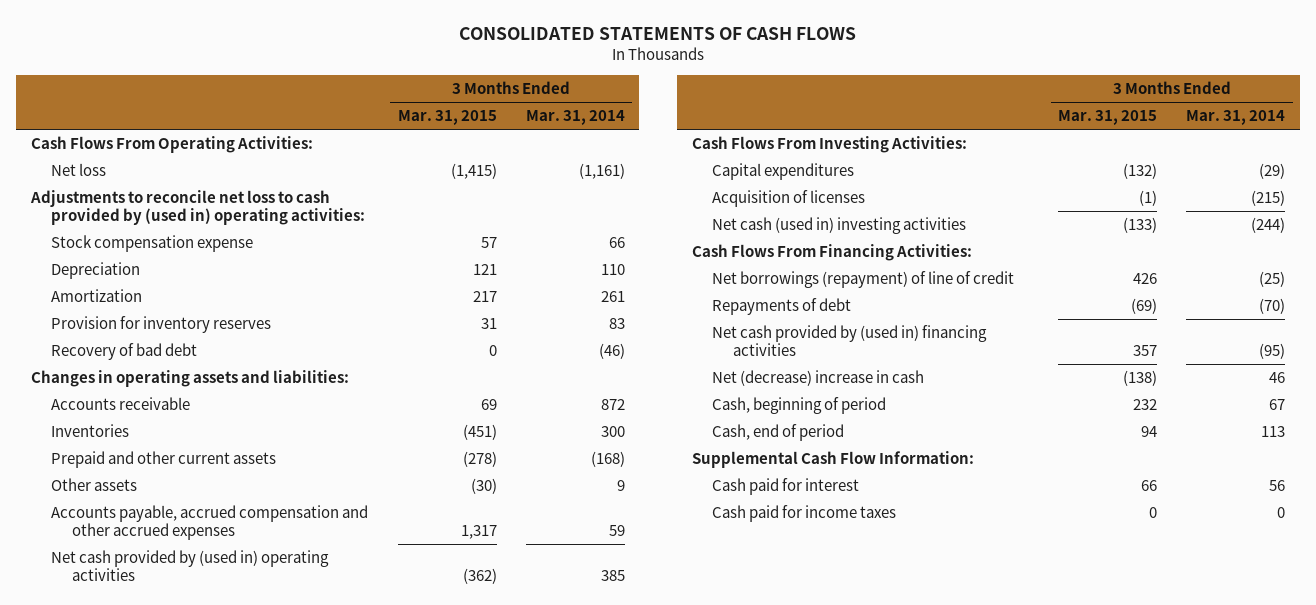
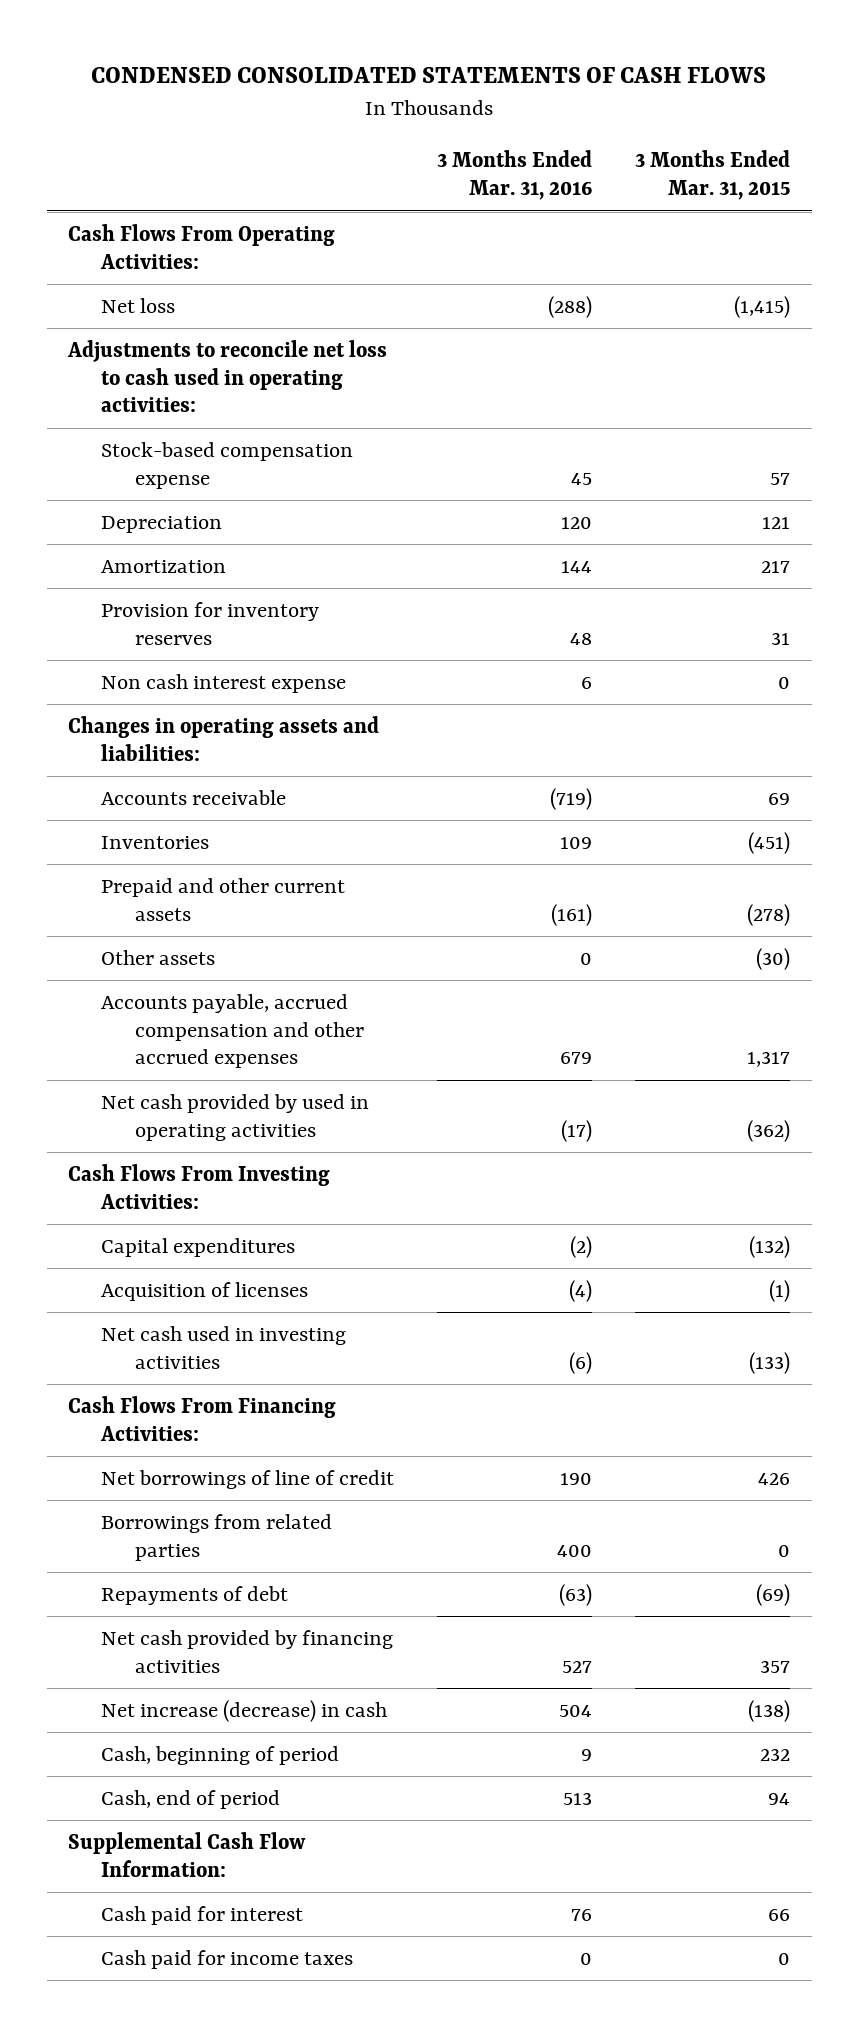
[459,26,857,40] CONSOLIDATED STATEMENTS OF CASH FLOWS -> [91,67,767,84] CONDENSED CONSOLIDATED STATEMENTS OF CASH FLOWS
[525,110,625,126] Mar. 31, 2014 -> none
none -> [437,150,593,201] 3 Months Ended Mar. 31, 2016
[29,190,366,225] Adjustments to reconcile net loss to cash provided by (used in) operating activities: -> [67,339,388,413] Adjustments to reconcile net loss to cash used in operating activities:
[51,235,254,253] Stock compensation expense -> [101,441,354,489] Stock-based compensation expense
[51,343,198,361] Recovery of bad debt -> none
none -> [101,673,347,693] Non cash interest expense
[51,550,330,581] Net cash provided by (used in) operating activities -> [101,1093,370,1141] Net cash provided by used in operating activities
[712,217,967,235] Net cash (used in) investing activities -> [101,1325,347,1369] Net cash used in investing activities
[712,271,1015,289] Net borrowings (repayment) of line of credit -> [101,1469,395,1489] Net borrowings of line of credit
none -> [101,1513,333,1561] Borrowings from related parties
[712,325,988,356] Net cash provided by (used in) financing activities -> [101,1629,394,1673] Net cash provided by financing activities
[712,370,925,387] Net (decrease) increase in cash -> [101,1699,388,1722] Net increase (decrease) in cash

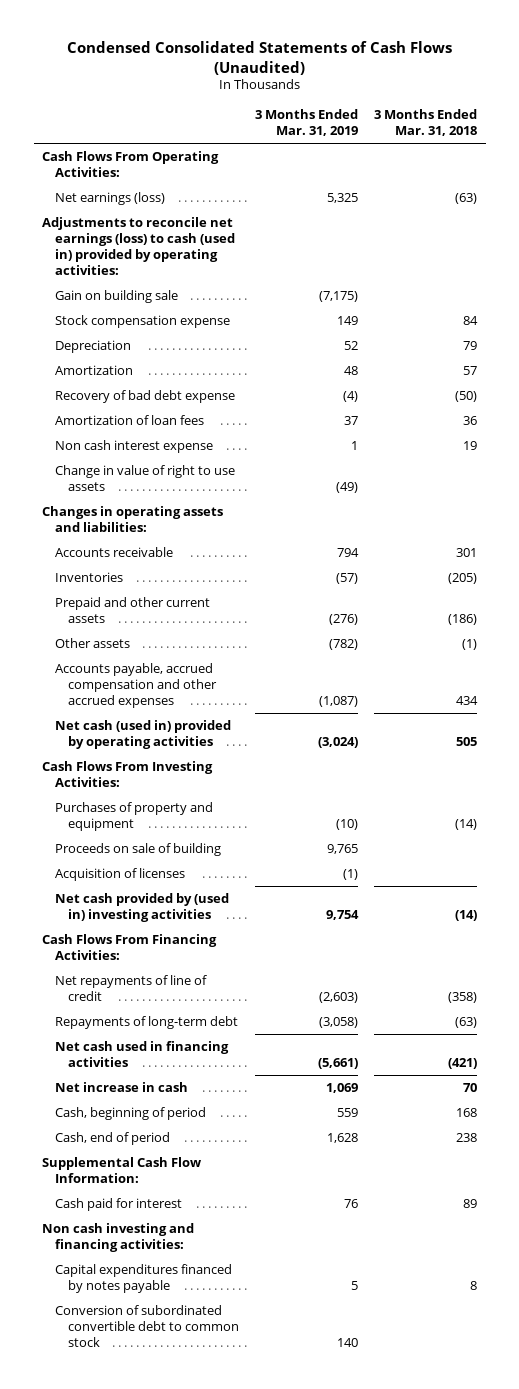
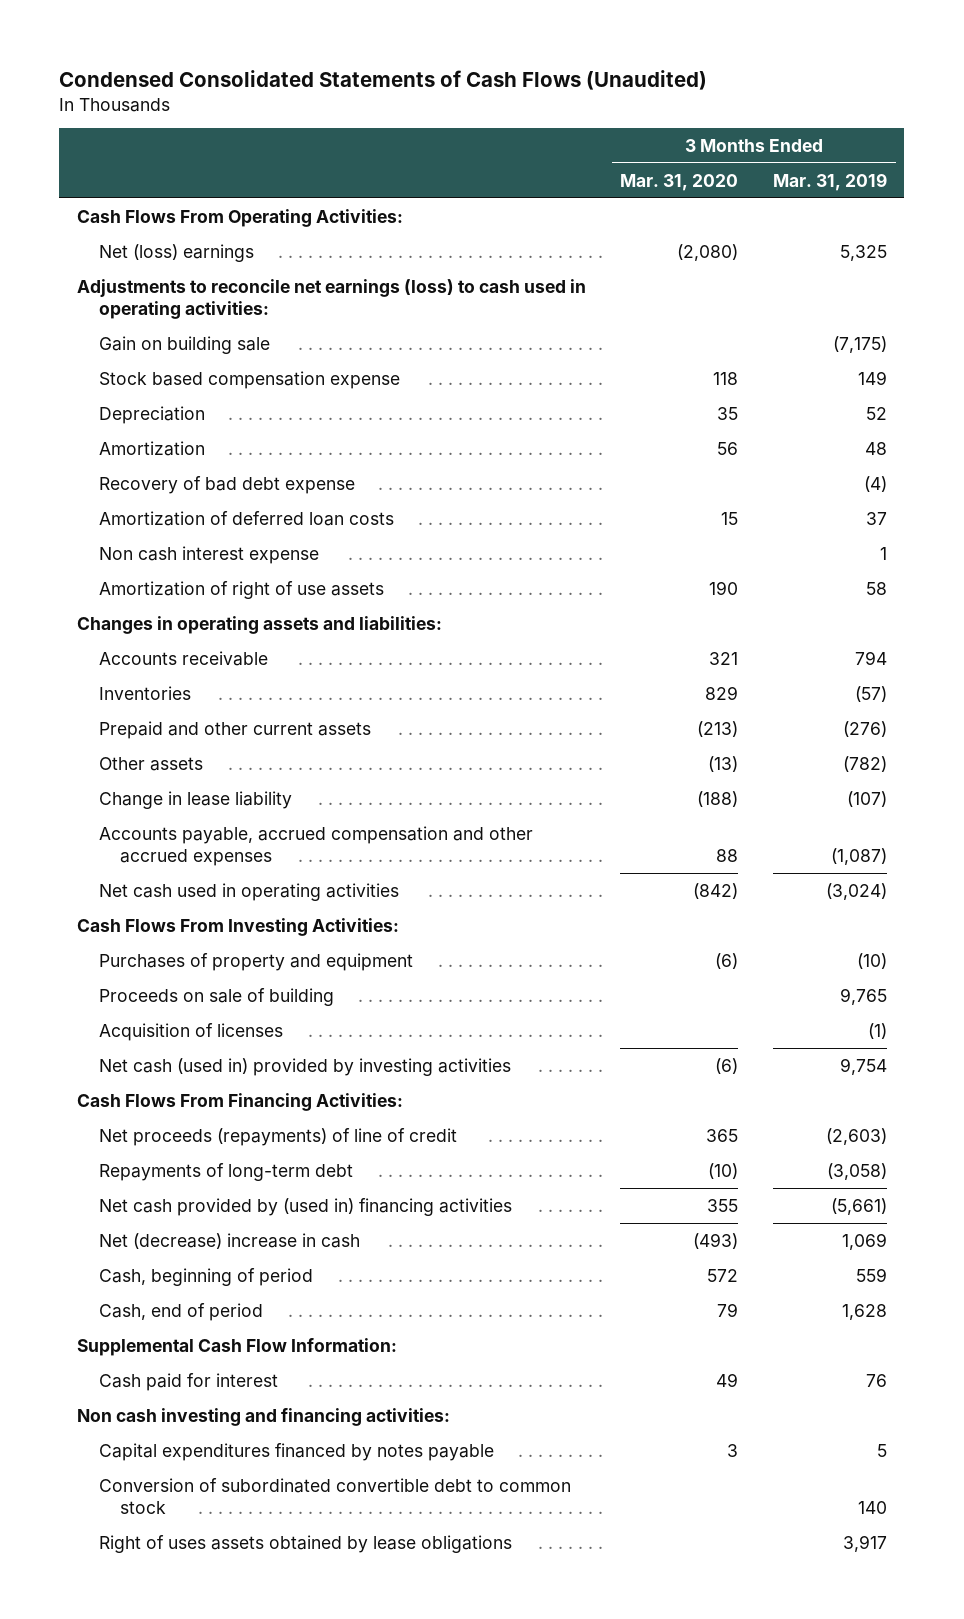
[374,109,478,137] 3 Months Ended Mar. 31, 2018 -> none
none -> [620,173,739,191] Mar. 31, 2020
[54,192,165,206] Net earnings (loss) -> [98,243,254,262] Net (loss) earnings
[41,217,235,276] Adjustments to reconcile net earnings (loss) to cash (used in) provided by operating activities: -> [76,278,586,320] Adjustments to reconcile net earnings (loss) to cash used in operating activities:
[54,315,230,329] Stock compensation expense -> [98,370,400,389] Stock based compensation expense
[54,415,204,426] Amortization of loan fees -> [98,510,394,526] Amortization of deferred loan costs
[54,465,235,492] Change in value of right to use assets -> [98,580,384,599] Amortization of right of use assets
[335,482,358,494] (49) -> [866,581,888,595] 58
none -> [98,790,292,809] Change in lease liability
[54,720,231,750] Net cash (used in) provided by operating activities -> [98,882,399,901] Net cash used in operating activities
[54,893,229,923] Net cash provided by (used in) investing activities -> [98,1057,511,1076] Net cash (used in) provided by investing activities
[54,975,207,1002] Net repayments of line of credit -> [98,1127,457,1146] Net proceeds (repayments) of line of credit
[54,1041,229,1068] Net cash used in financing activities -> [98,1197,512,1216] Net cash provided by (used in) financing activities
[54,1082,188,1093] Net increase in cash -> [98,1232,360,1249] Net (decrease) increase in cash
none -> [98,1534,512,1553] Right of uses assets obtained by lease obligations

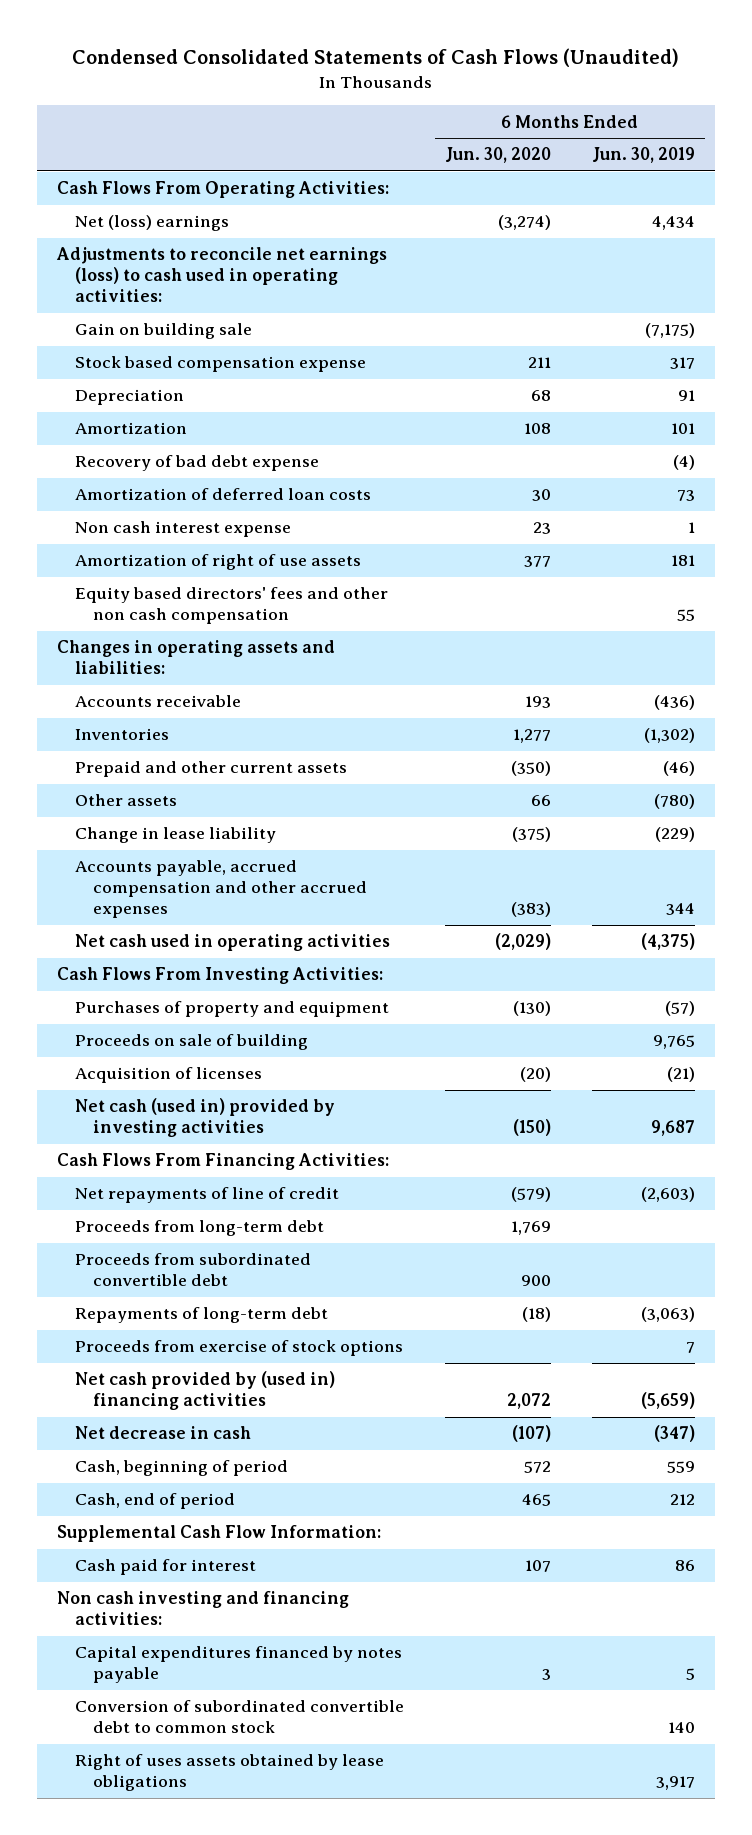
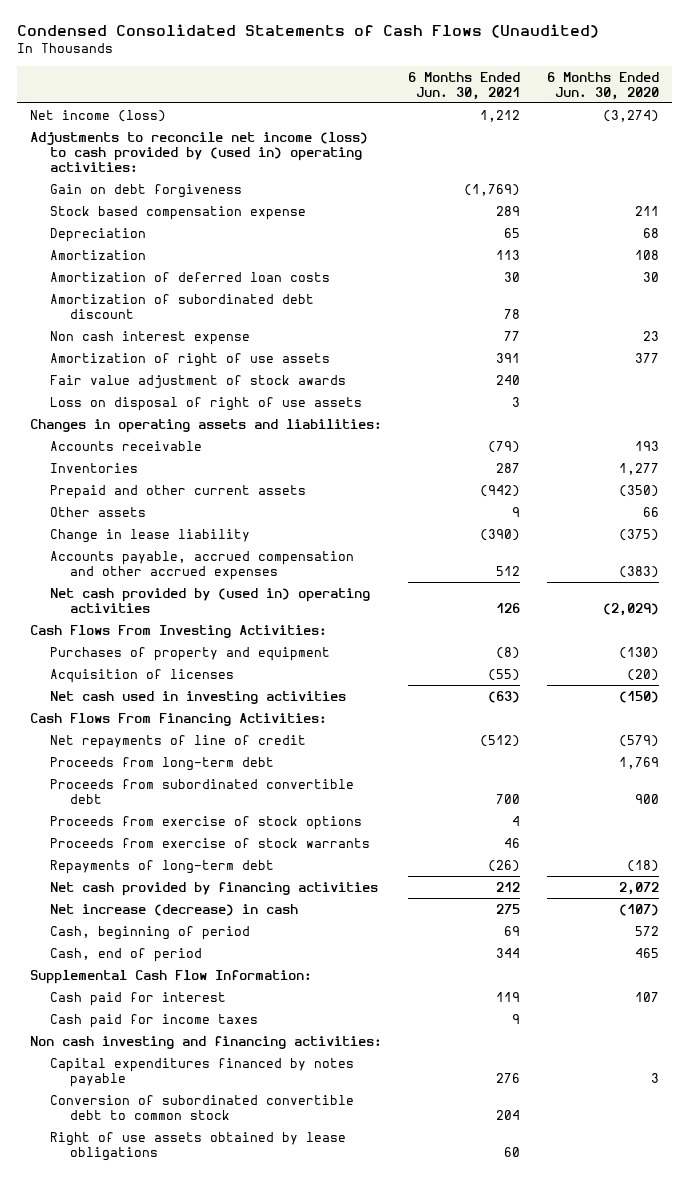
[591,147,695,164] Jun. 30, 2019 -> none
none -> [408,71,521,100] 6 Months Ended Jun. 30, 2021
[57,181,390,199] Cash Flows From Operating Activities: -> none
[75,323,253,340] Gain on building sale -> none
[75,215,230,232] Net (loss) earnings -> [29,109,166,122] Net income (loss)
[56,247,388,303] Adjustments to reconcile net earnings (loss) to cash used in operating activities: -> [29,131,368,173] Adjustments to reconcile net income (loss) to cash provided by (used in) operating activities:
none -> [49,183,242,198] Gain on debt forgiveness
[75,455,320,472] Recovery of bad debt expense -> none
none -> [49,293,314,319] Amortization of subordinated debt discount
[75,587,389,625] Equity based directors' fees and other non cash compensation -> none
none -> [49,374,346,389] Fair value adjustment of stock awards
none -> [49,396,362,411] Loss on disposal of right of use assets
[75,934,391,952] Net cash used in operating activities -> [49,587,370,613] Net cash provided by (used in) operating activities
[75,1034,309,1051] Proceeds on sale of building -> none
[75,1098,336,1138] Net cash (used in) provided by investing activities -> [49,690,346,704] Net cash used in investing activities
none -> [49,837,370,848] Proceeds from exercise of stock warrants
[75,1307,329,1324] Repayments of long-term debt -> [49,859,274,874] Repayments of long-term debt
[75,1371,336,1411] Net cash provided by (used in) financing activities -> [49,881,378,896] Net cash provided by financing activities
[75,1426,252,1440] Net decrease in cash -> [49,903,298,916] Net increase (decrease) in cash
none -> [49,1013,258,1028] Cash paid for income taxes
[75,1754,385,1792] Right of uses assets obtained by lease obligations -> [49,1131,346,1161] Right of use assets obtained by lease obligations

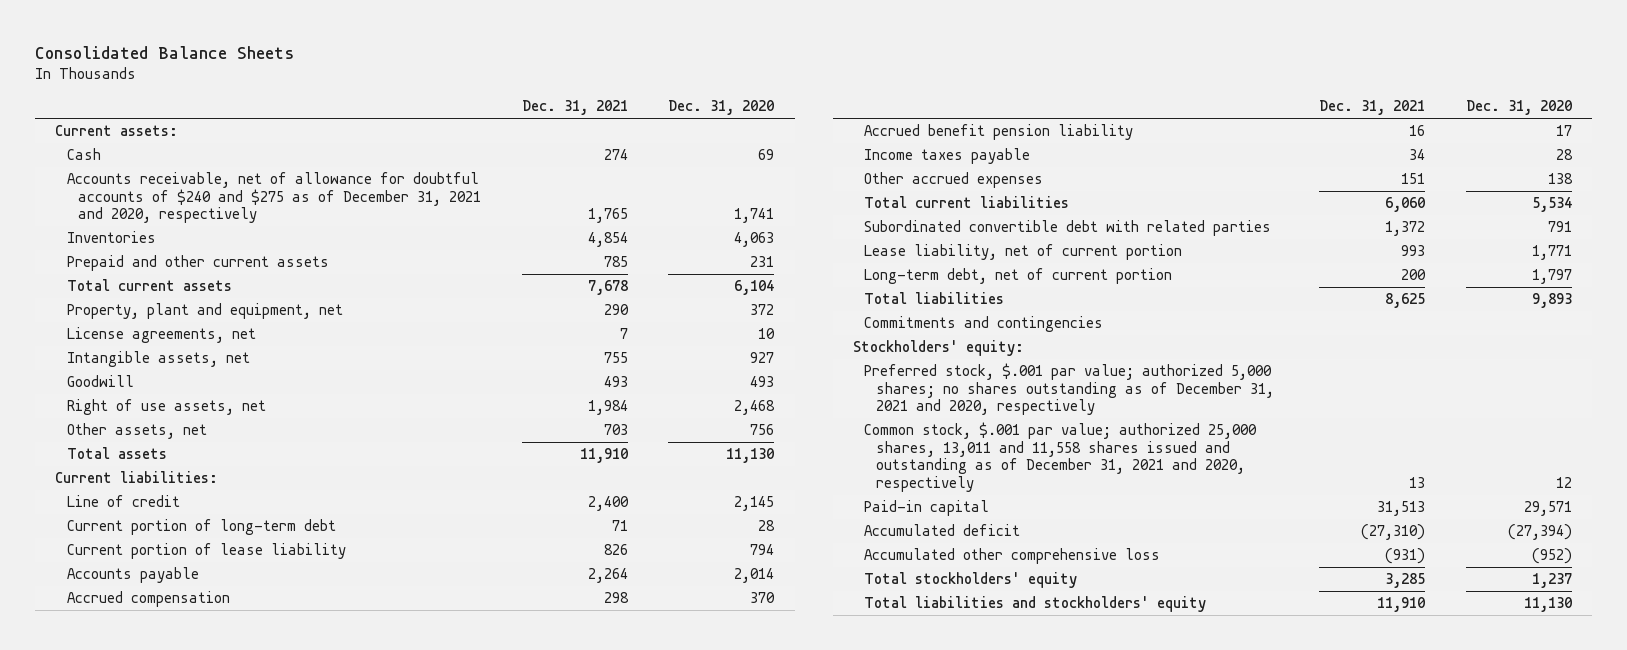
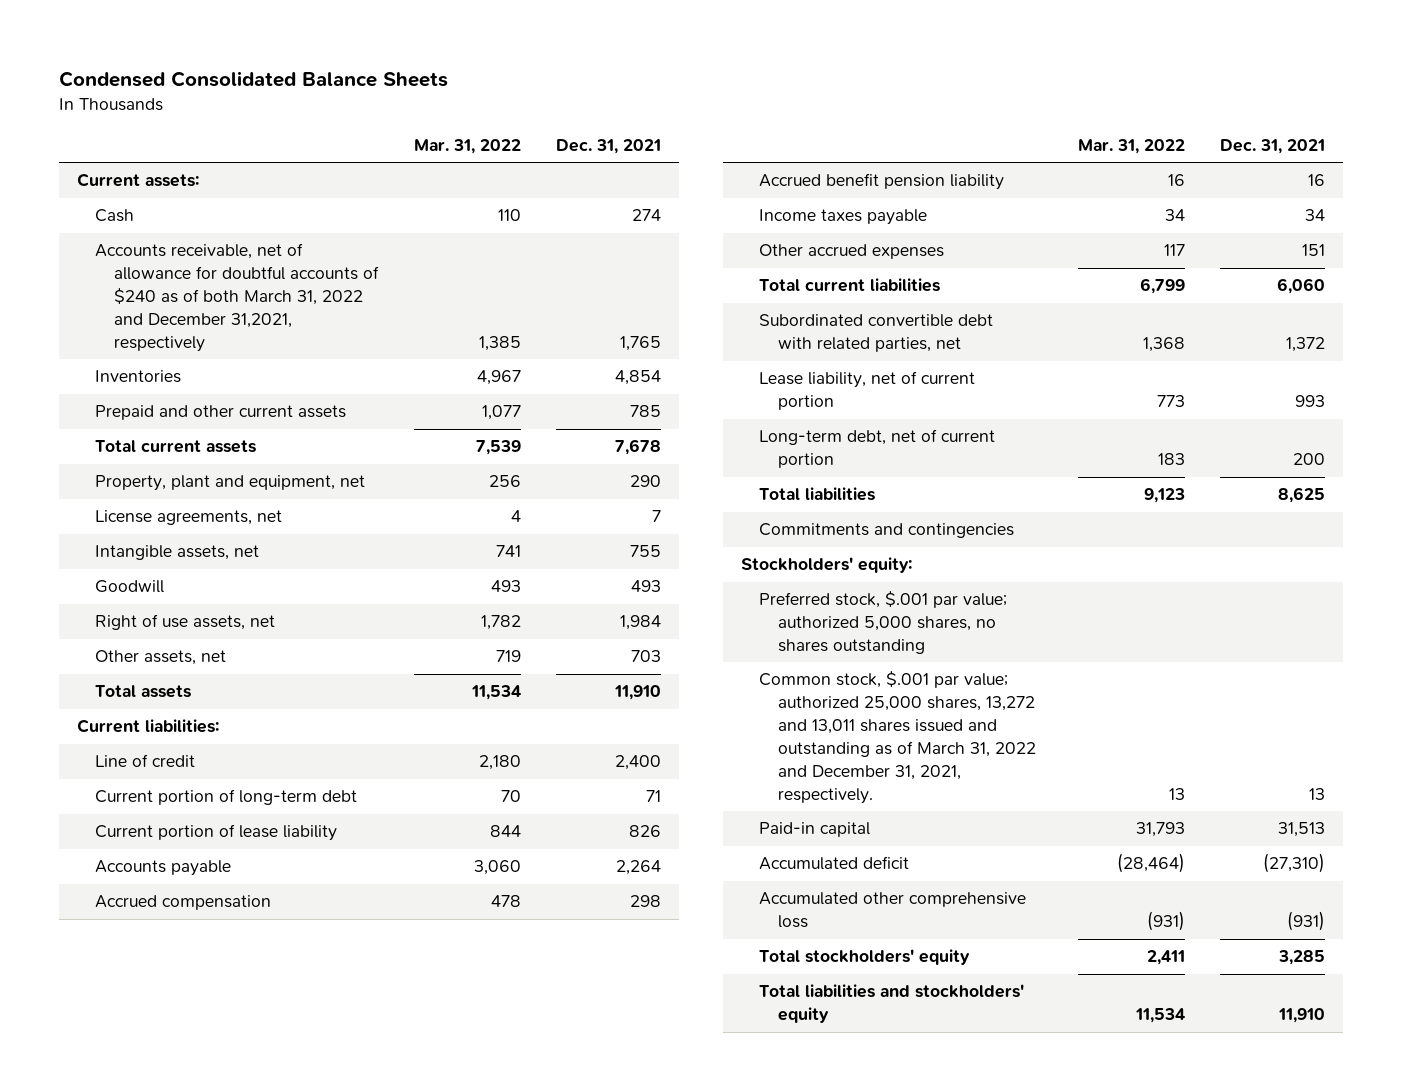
[34,45,294,59] Consolidated Balance Sheets -> [58,71,448,88] Condensed Consolidated Balance Sheets
[668,100,775,116] Dec. 31, 2020 -> none
none -> [413,139,521,155] Mar. 31, 2022
[66,172,481,224] Accounts receivable, net of allowance for doubtful accounts of $240 and $275 as of December 31, 2021 and 2020, respectively -> [95,243,380,352] Accounts receivable, net of allowance for doubtful accounts of $240 as of both March 31, 2022 and December 31,2021, respectively
[864,220,1272,237] Subordinated convertible debt with related parties -> [759,314,994,353] Subordinated convertible debt with related parties, net
[864,363,1274,416] Preferred stock, $.001 par value; authorized 5,000 shares; no shares outstanding as of December 31, 2021 and 2020, respectively -> [759,591,1008,655] Preferred stock, $.001 par value; authorized 5,000 shares, no shares outstanding
[864,422,1258,493] Common stock, $.001 par value; authorized 25,000 shares, 13,011 and 11,558 shares issued and outstanding as of December 31, 2021 and 2020, respectively -> [759,671,1037,804] Common stock, $.001 par value; authorized 25,000 shares, 13,272 and 13,011 shares issued and outstanding as of March 31, 2022 and December 31, 2021, respectively.

